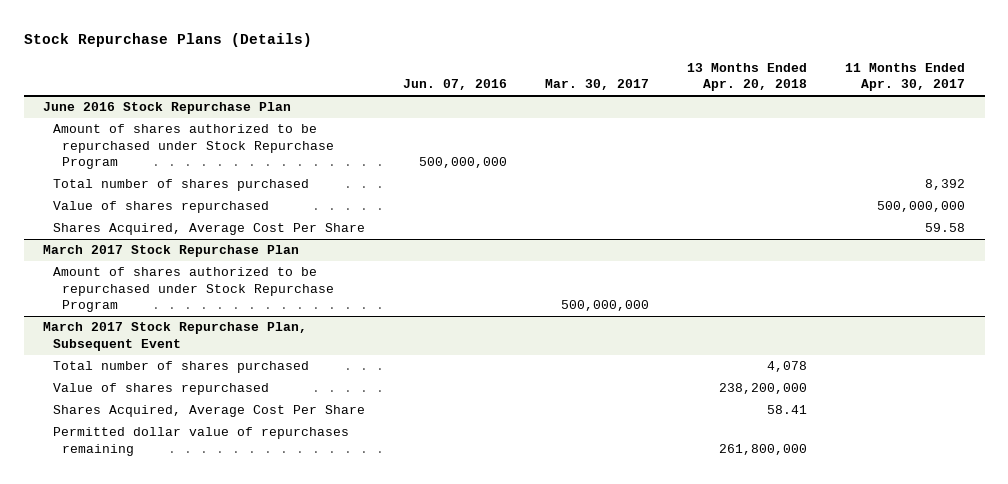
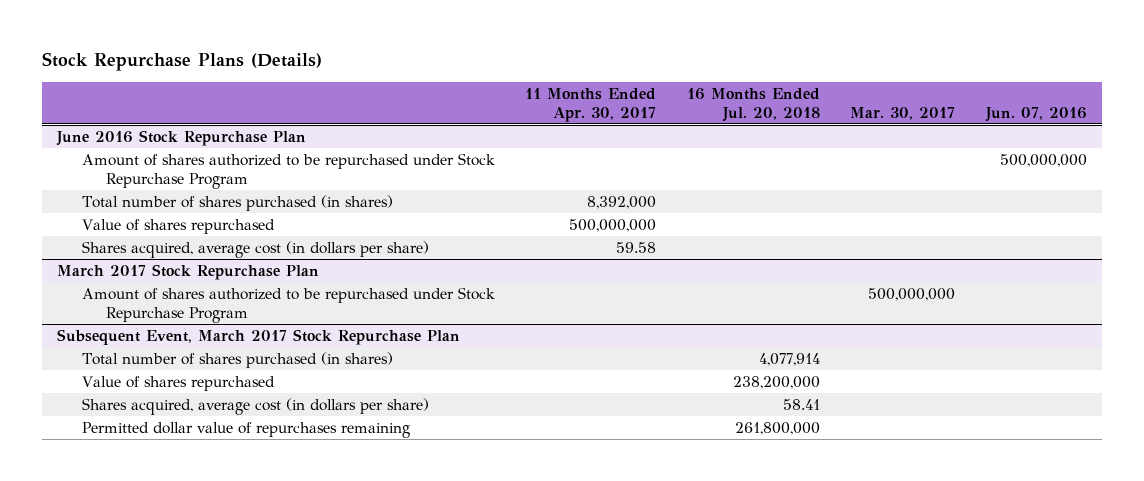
[687,62,808,92] 13 Months Ended Apr. 20, 2018 -> none
none -> [686,87,820,122] 16 Months Ended Jul. 20, 2018
[52,179,309,192] Total number of shares purchased -> [81,194,393,211] Total number of shares purchased (in shares)
[925,179,966,191] 8,392 -> [587,195,657,209] 8,392,000
[52,223,365,236] Shares Acquired, Average Cost Per Share -> [81,240,429,258] Shares acquired, average cost (in dollars per share)
[42,322,307,351] March 2017 Stock Repurchase Plan, Subsequent Event -> [57,328,461,345] Subsequent Event, March 2017 Stock Repurchase Plan
[52,361,309,374] Total number of shares purchased -> [81,351,393,368] Total number of shares purchased (in shares)
[52,405,365,418] Shares Acquired, Average Cost Per Share -> [81,397,429,415] Shares acquired, average cost (in dollars per share)

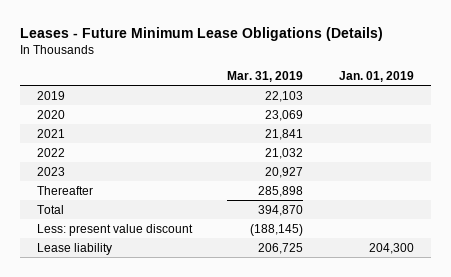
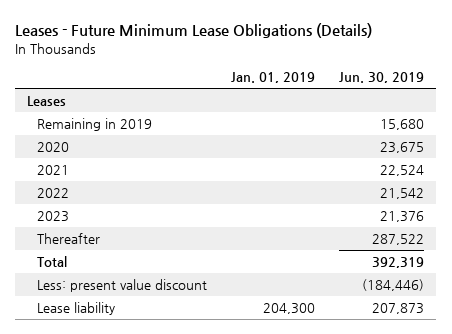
[227,71,304,83] Mar. 31, 2019 -> none
none -> [339,72,425,84] Jun. 30, 2019
none -> [27,95,67,106] Leases
[37,90,66,100] 2019 -> [37,117,153,131] Remaining in 2019

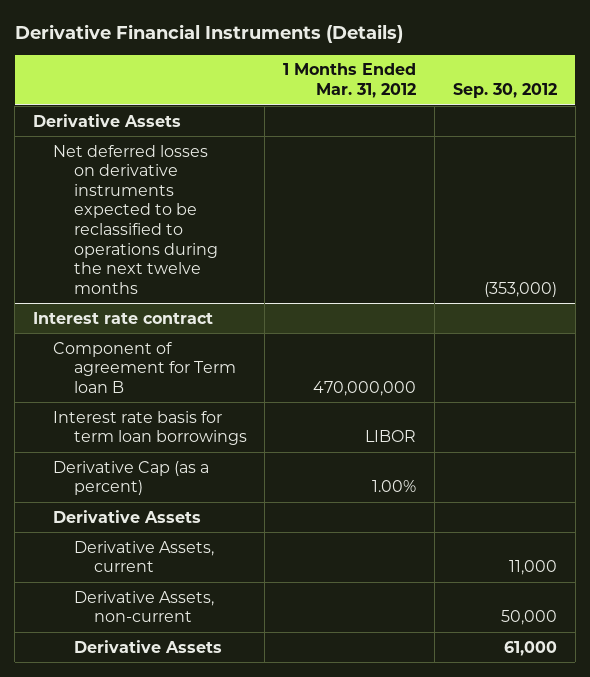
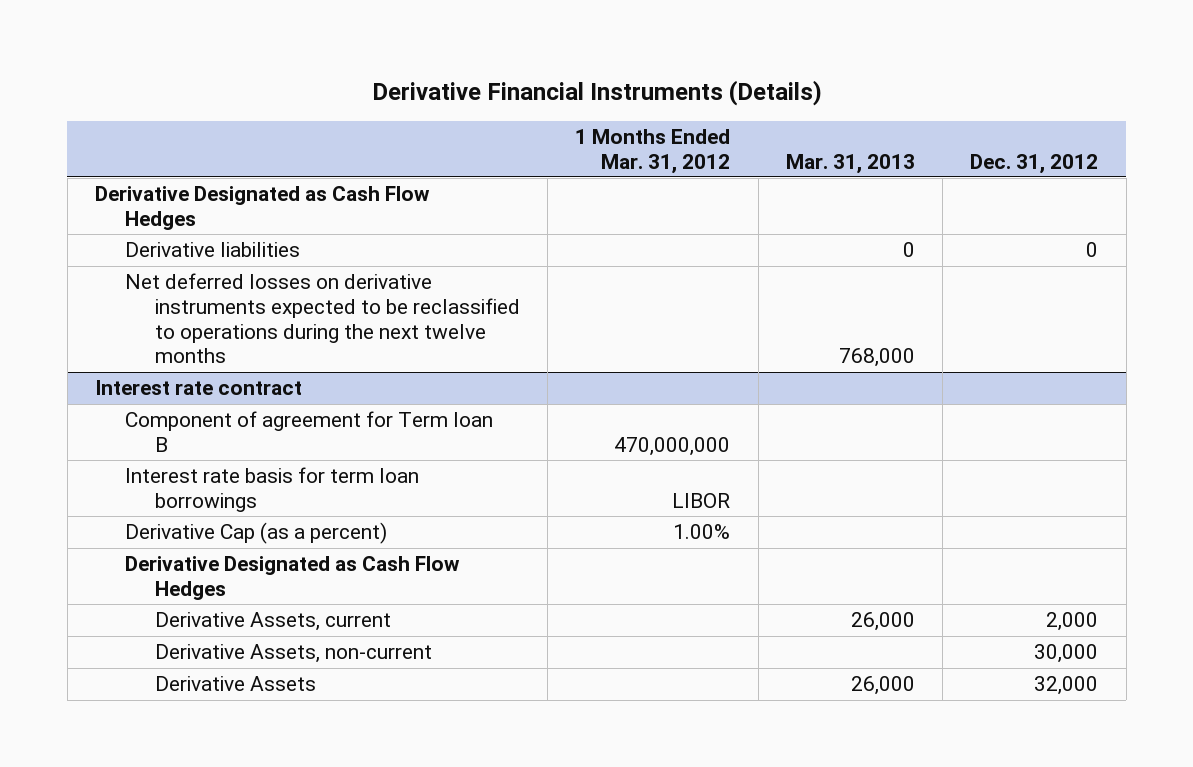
[452,82,557,98] Sep. 30, 2012 -> none
none -> [785,153,915,174] Mar. 31, 2013
none -> [970,153,1099,174] Dec. 31, 2012
[32,113,181,127] Derivative Assets -> [95,186,431,230] Derivative Designated as Cash Flow Hedges
none -> [125,242,301,258] Derivative liabilities
[53,509,202,523] Derivative Assets -> [125,556,461,600] Derivative Designated as Cash Flow Hedges

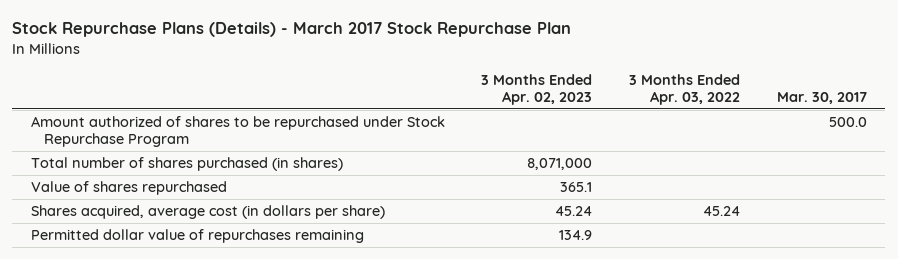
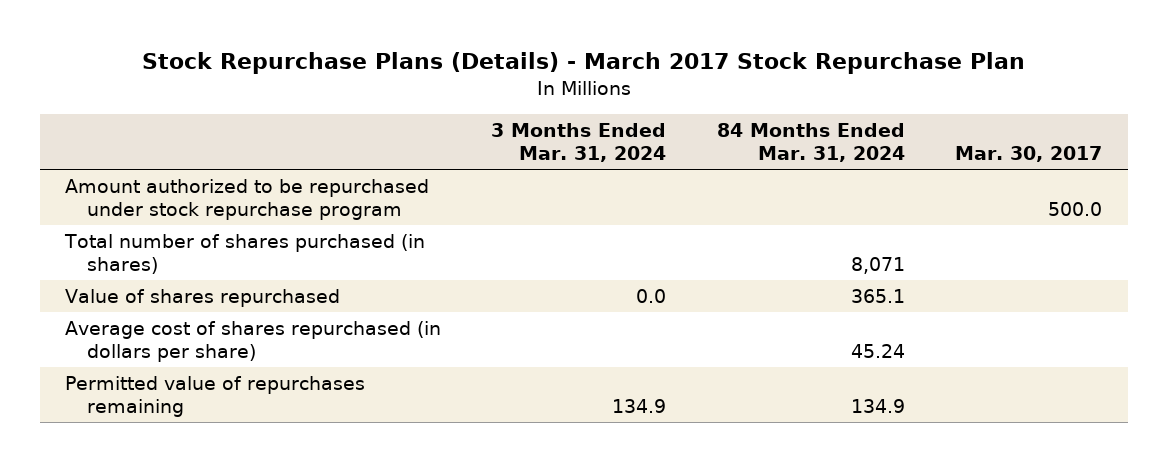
[481,73,593,106] 3 Months Ended Apr. 02, 2023 -> none
[629,73,741,106] 3 Months Ended Apr. 03, 2022 -> none
none -> [491,123,667,163] 3 Months Ended Mar. 31, 2024
none -> [716,123,905,163] 84 Months Ended Mar. 31, 2024
[30,115,445,148] Amount authorized of shares to be repurchased under Stock Repurchase Program -> [64,179,429,221] Amount authorized to be repurchased under stock repurchase program
[30,204,385,219] Shares acquired, average cost (in dollars per share) -> [64,321,441,363] Average cost of shares repurchased (in dollars per share)
[30,228,364,243] Permitted dollar value of repurchases remaining -> [64,376,365,418] Permitted value of repurchases remaining

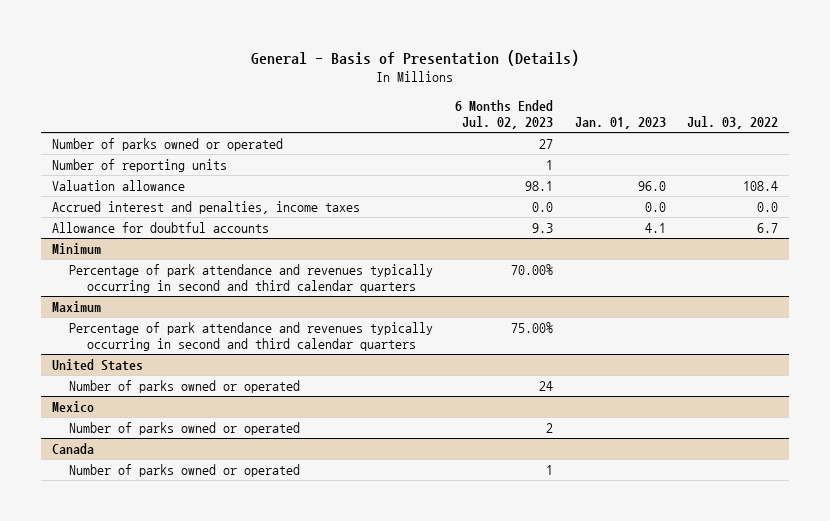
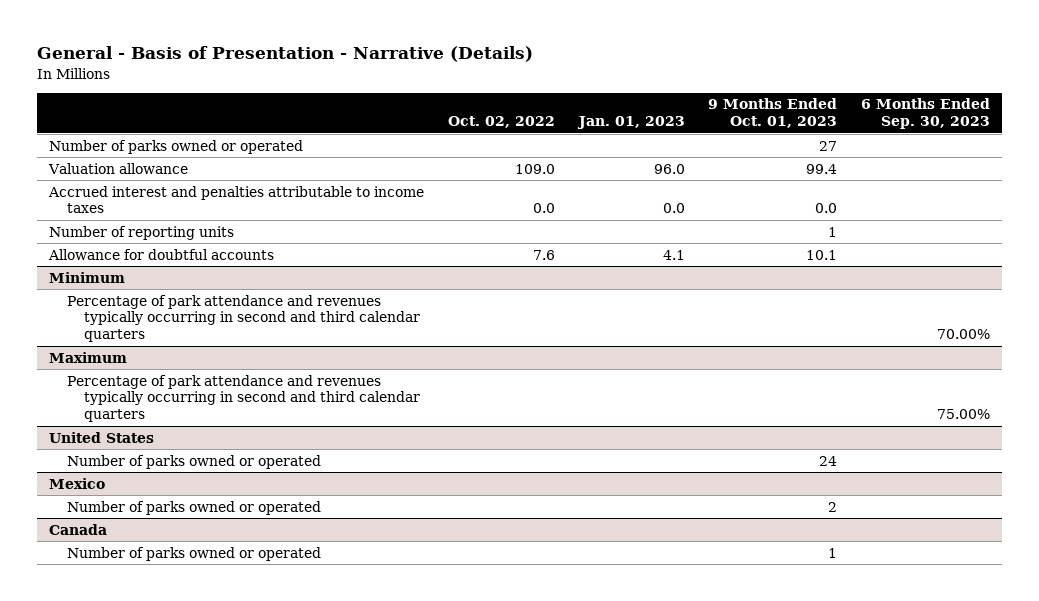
[251,49,580,66] General - Basis of Presentation (Details) -> [37,46,534,63] General - Basis of Presentation - Narrative (Details)
[454,100,553,130] 6 Months Ended Jul. 02, 2023 -> none
[687,116,779,130] Jul. 03, 2022 -> none
none -> [447,116,555,129] Oct. 02, 2022
none -> [708,98,838,129] 9 Months Ended Oct. 01, 2023
none -> [861,98,991,130] 6 Months Ended Sep. 30, 2023
[52,201,361,215] Accrued interest and penalties, income taxes -> [48,185,425,214] Accrued interest and penalties attributable to income taxes
[52,159,228,173] Number of reporting units -> [49,225,235,240] Number of reporting units

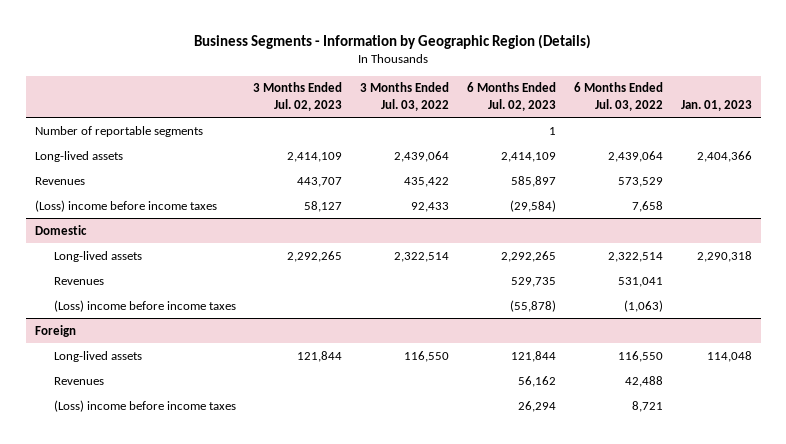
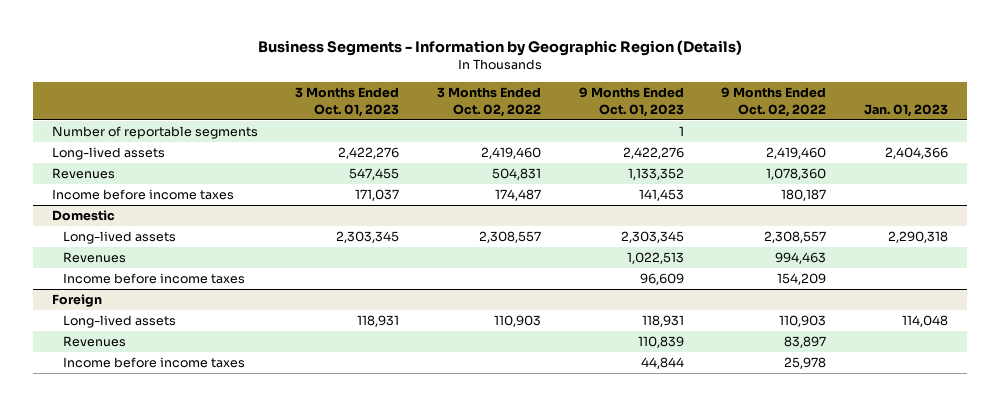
[253,82,343,111] 3 Months Ended Jul. 02, 2023 -> none
[360,82,450,111] 3 Months Ended Jul. 03, 2022 -> none
[467,82,557,111] 6 Months Ended Jul. 02, 2023 -> none
[573,82,663,111] 6 Months Ended Jul. 03, 2022 -> none
none -> [295,87,400,117] 3 Months Ended Oct. 01, 2023
none -> [436,87,541,117] 3 Months Ended Oct. 02, 2022
none -> [578,87,684,117] 9 Months Ended Oct. 01, 2023
none -> [721,87,827,117] 9 Months Ended Oct. 02, 2022
[34,199,217,212] (Loss) income before income taxes -> [51,189,234,201] Income before income taxes
[53,299,236,312] (Loss) income before income taxes -> [62,273,245,285] Income before income taxes
[53,399,236,412] (Loss) income before income taxes -> [62,357,245,369] Income before income taxes

